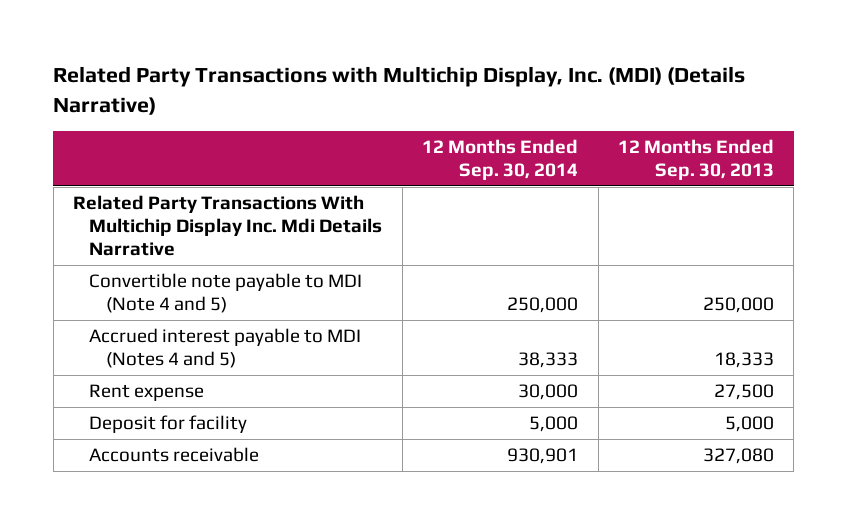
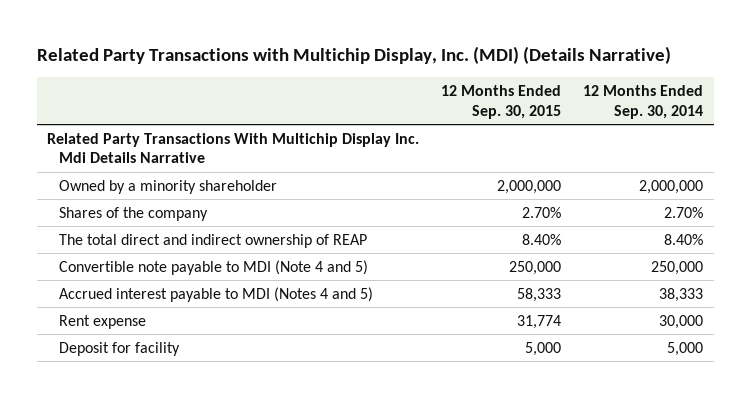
[617,138,774,180] 12 Months Ended Sep. 30, 2013 -> none
none -> [441,85,562,119] 12 Months Ended Sep. 30, 2015
none -> [59,179,278,194] Owned by a minority shareholder
none -> [59,206,209,221] Shares of the company
none -> [59,233,368,248] The total direct and indirect ownership of REAP
[89,447,260,463] Accounts receivable -> none

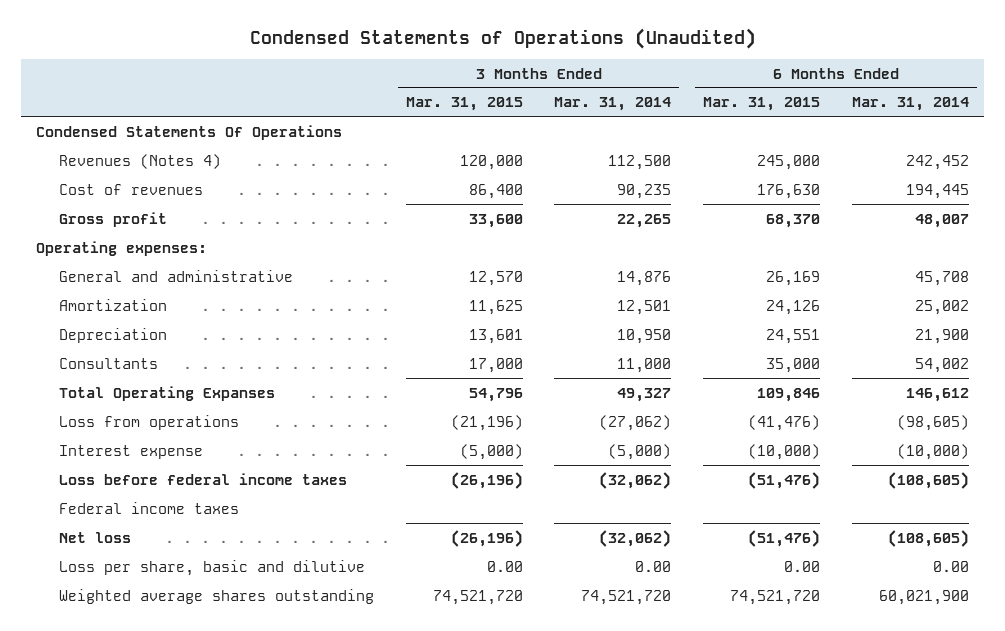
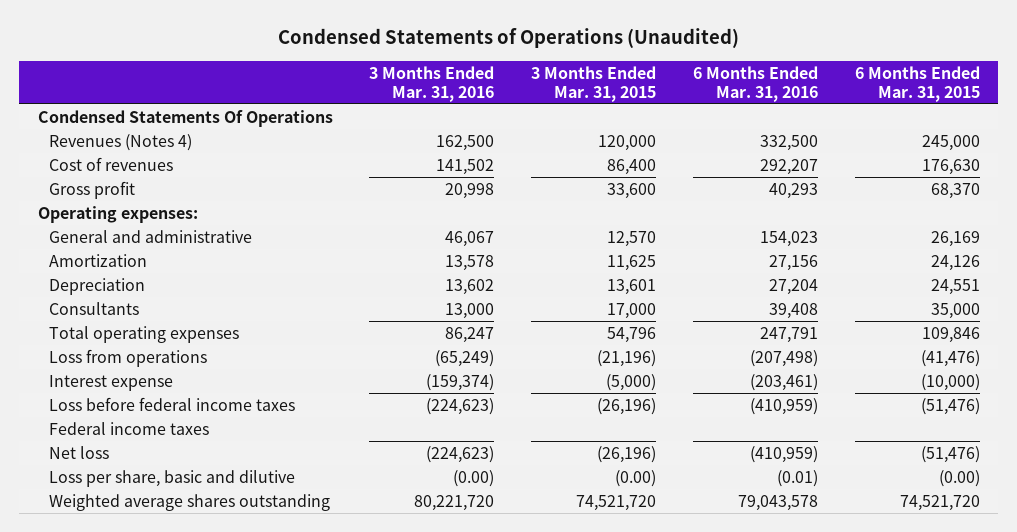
[554,97,672,112] Mar. 31, 2014 -> none
[851,97,969,112] Mar. 31, 2014 -> none
none -> [369,65,495,102] 3 Months Ended Mar. 31, 2016
none -> [692,65,818,102] 6 Months Ended Mar. 31, 2016
[59,385,276,401] Total Operating Expanses -> [49,325,240,343] Total operating expenses
[486,560,523,572] 0.00 -> [615,469,657,487] (0.00)
[784,560,821,572] 0.00 -> [938,469,980,487] (0.00)

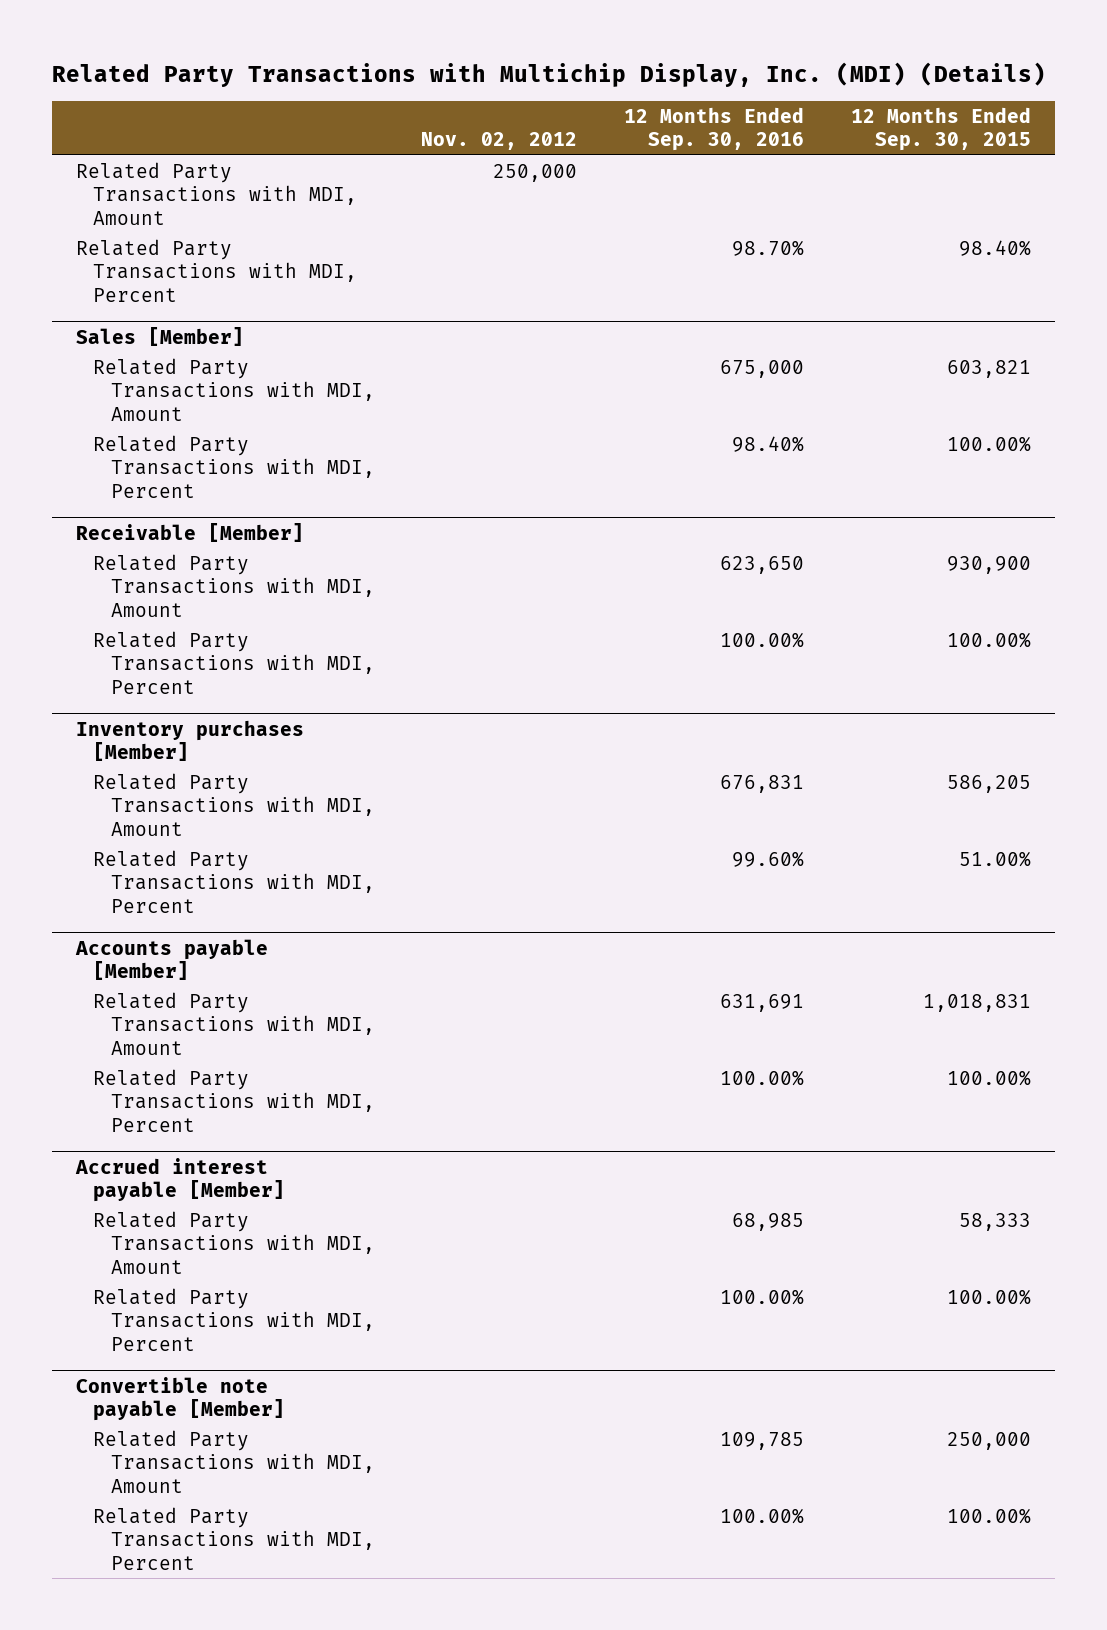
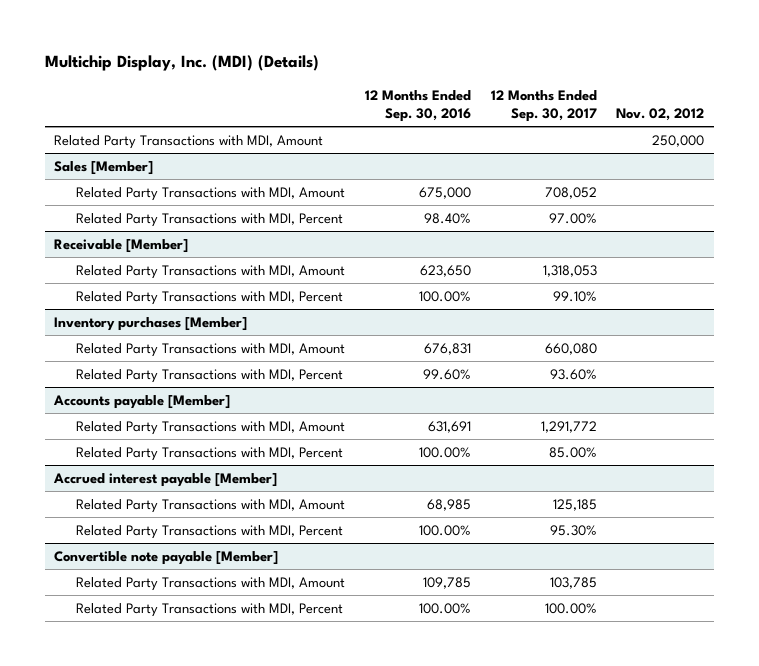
[52,61,1047,87] Related Party Transactions with Multichip Display, Inc. (MDI) (Details) -> [44,55,319,72] Multichip Display, Inc. (MDI) (Details)
[851,107,1032,152] 12 Months Ended Sep. 30, 2015 -> none
none -> [490,90,597,123] 12 Months Ended Sep. 30, 2017
[75,238,358,302] Related Party Transactions with MDI, Percent -> none

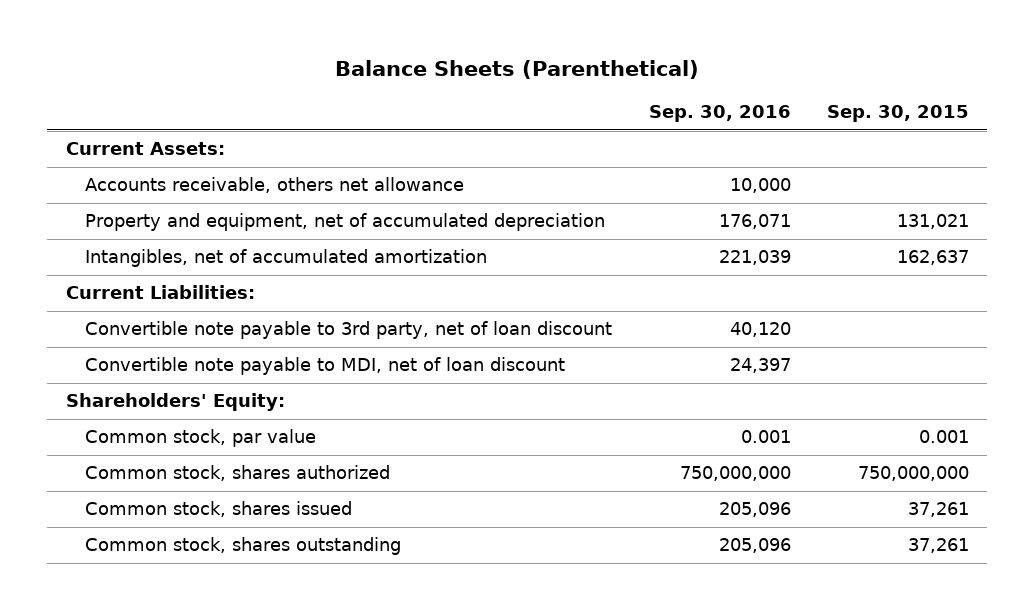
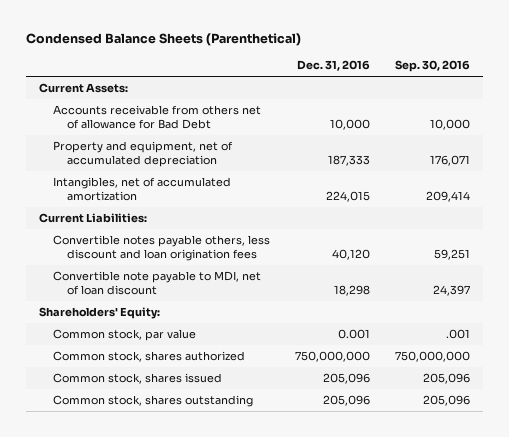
[335,59,700,79] Balance Sheets (Parenthetical) -> [26,33,302,47] Condensed Balance Sheets (Parenthetical)
[827,105,970,123] Sep. 30, 2015 -> none
none -> [297,60,371,72] Dec. 31, 2016
[85,177,465,194] Accounts receivable, others net allowance -> [53,105,262,130] Accounts receivable from others net of allowance for Bad Debt
[718,250,791,266] 221,039 -> [426,191,471,203] 209,414
[85,321,613,340] Convertible note payable to 3rd party, net of loan discount -> [53,235,271,262] Convertible notes payable others, less discount and loan origination fees
[729,322,791,338] 40,120 -> [434,249,471,261] 59,251
[740,430,791,444] 0.001 -> [446,329,471,340] .001

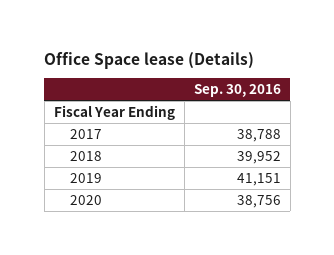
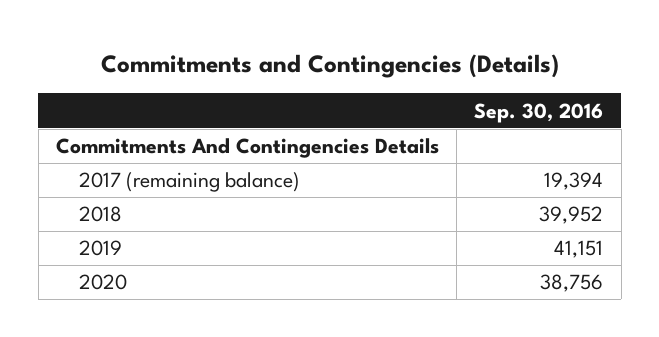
[44,51,255,69] Office Space lease (Details) -> [100,53,559,78] Commitments and Contingencies (Details)
[53,104,175,120] Fiscal Year Ending -> none
none -> [55,138,439,159] Commitments And Contingencies Details
[69,128,102,139] 2017 -> [78,172,300,193] 2017 (remaining balance)
[236,128,281,142] 38,788 -> [544,172,604,191] 19,394

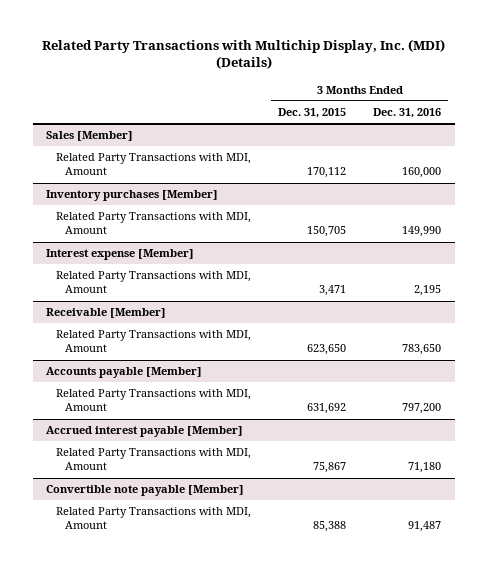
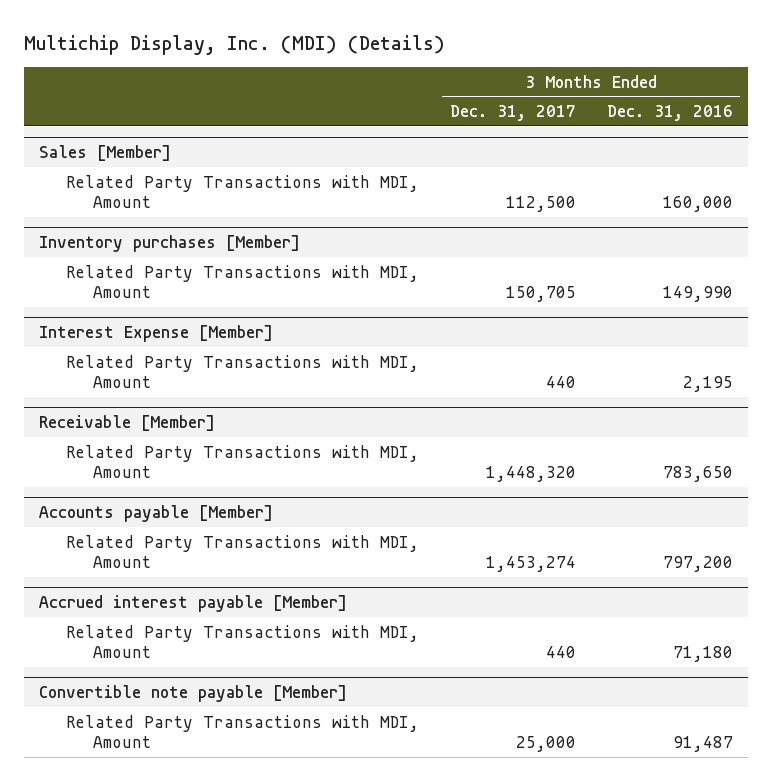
[41,38,445,70] Related Party Transactions with Multichip Display, Inc. (MDI) (Details) -> [23,35,445,56] Multichip Display, Inc. (MDI) (Details)
[277,108,346,119] Dec. 31, 2015 -> none
none -> [449,104,576,121] Dec. 31, 2017
[46,249,195,261] Interest expense [Member] -> [39,324,274,342] Interest Expense [Member]

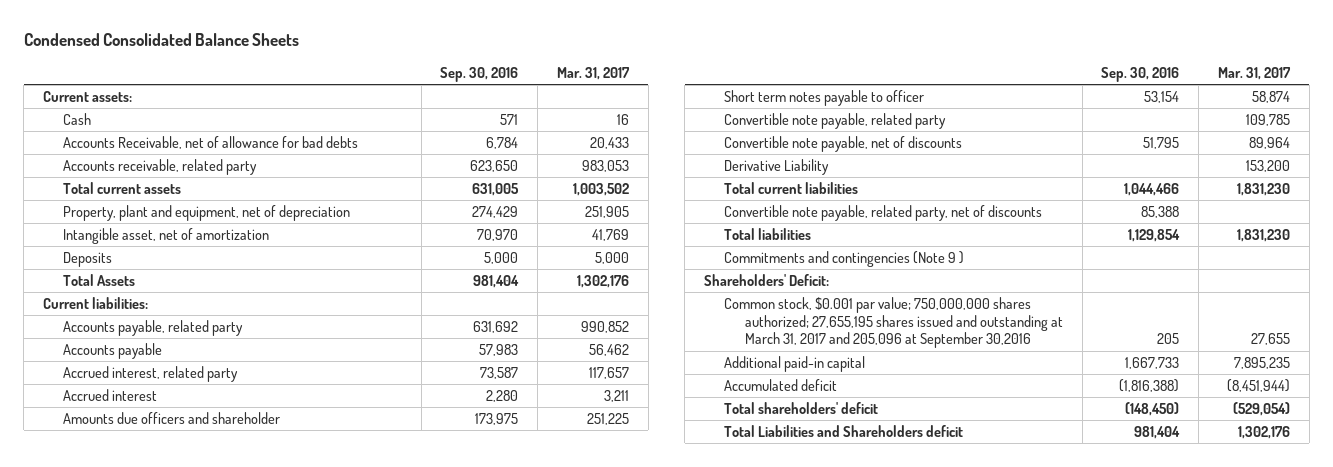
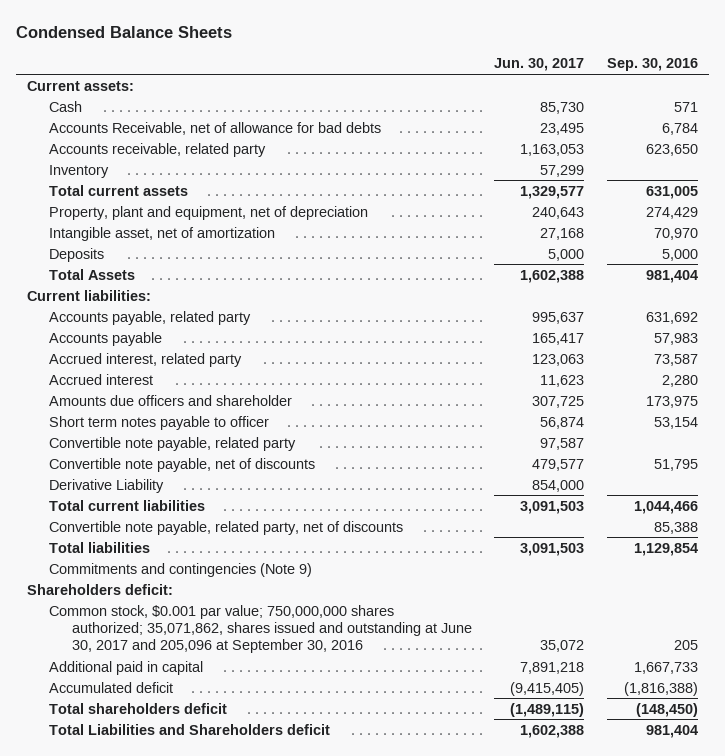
[23,33,299,47] Condensed Consolidated Balance Sheets -> [15,26,232,39] Condensed Balance Sheets
[556,66,630,80] Mar. 31, 2017 -> none
none -> [494,58,585,72] Jun. 30, 2017
none -> [49,164,110,178] Inventory
[724,251,965,268] Commitments and contingencies (Note 9 ) -> [49,562,313,577] Commitments and contingencies (Note 9)
[703,274,829,287] Shareholders' Deficit: -> [27,583,174,595] Shareholders deficit:
[724,297,1063,349] Common stock, $0.001 par value; 750,000,000 shares authorized; 27,655,195 shares issued and outstanding at March 31, 2017 and 205,096 at September 30,2016 -> [49,604,472,653] Common stock, $0.001 par value; 750,000,000 shares authorized; 35,071,862, shares issued and outstanding at June 30, 2017 and 205,096 at September 30, 2016
[724,356,866,373] Additional paid-in capital -> [49,660,204,675] Additional paid in capital
[724,402,879,415] Total shareholders' deficit -> [49,702,228,714] Total shareholders deficit

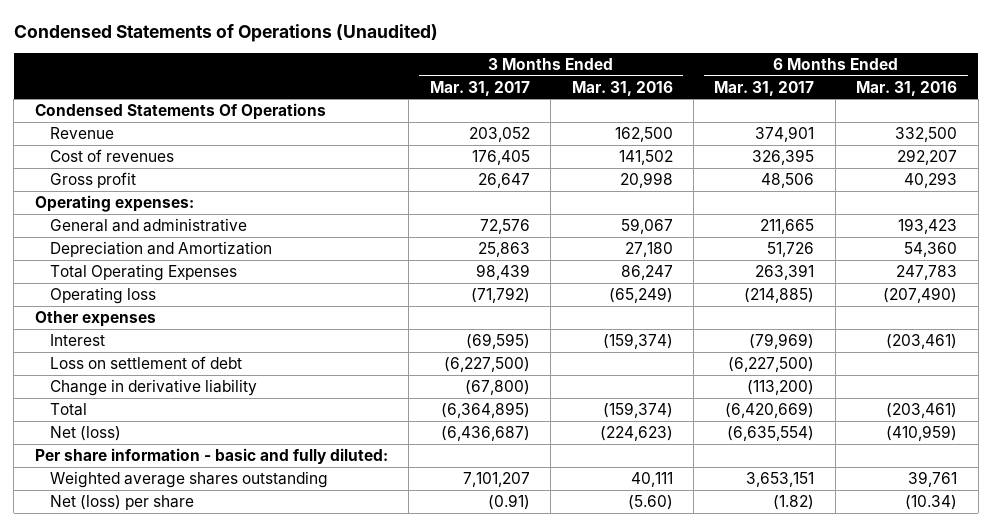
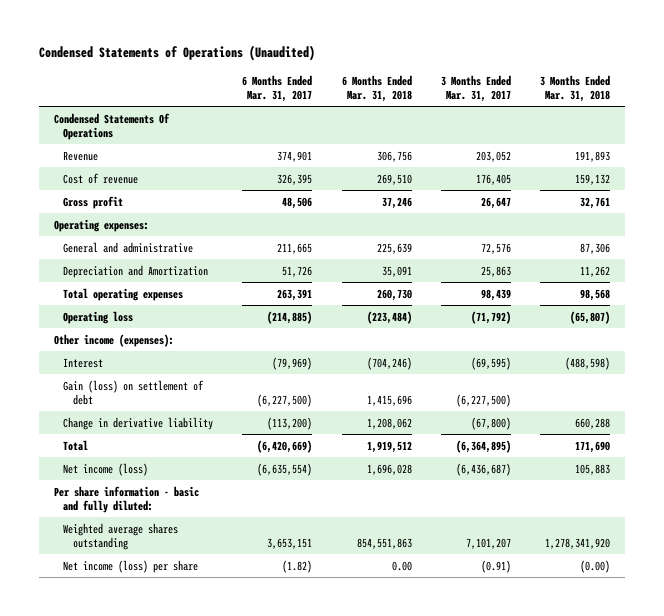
[571,80,673,96] Mar. 31, 2016 -> none
[856,80,958,96] Mar. 31, 2016 -> none
none -> [341,74,412,102] 6 Months Ended Mar. 31, 2018
none -> [539,74,610,102] 3 Months Ended Mar. 31, 2018
[49,148,174,162] Cost of revenues -> [63,172,139,184] Cost of revenue
[49,263,237,281] Total Operating Expenses -> [63,287,184,301] Total operating expenses
[34,310,156,327] Other expenses -> [53,333,174,347] Other income (expenses):
[49,355,242,369] Loss on settlement of debt -> [63,379,205,405] Gain (loss) on settlement of debt
[49,425,121,441] Net (loss) -> [63,462,149,476] Net income (loss)
[49,494,194,510] Net (loss) per share -> [63,559,199,573] Net income (loss) per share

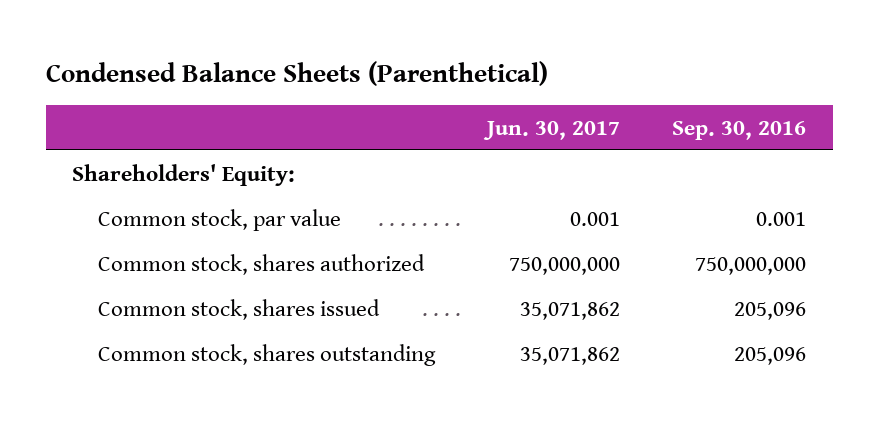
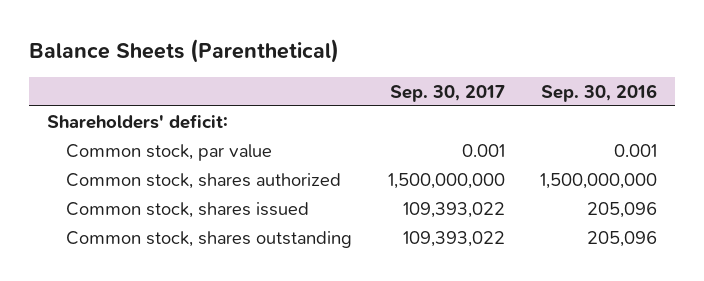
[46,60,549,86] Condensed Balance Sheets (Parenthetical) -> [29,39,340,64] Balance Sheets (Parenthetical)
[483,120,621,140] Jun. 30, 2017 -> none
none -> [389,84,505,102] Sep. 30, 2017
[72,163,296,186] Shareholders' Equity: -> [47,113,229,129] Shareholders' deficit:
[695,256,807,275] 750,000,000 -> [540,172,658,189] 1,500,000,000

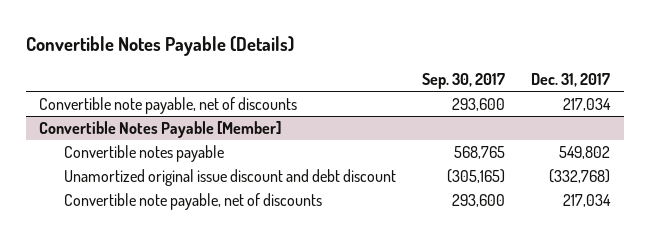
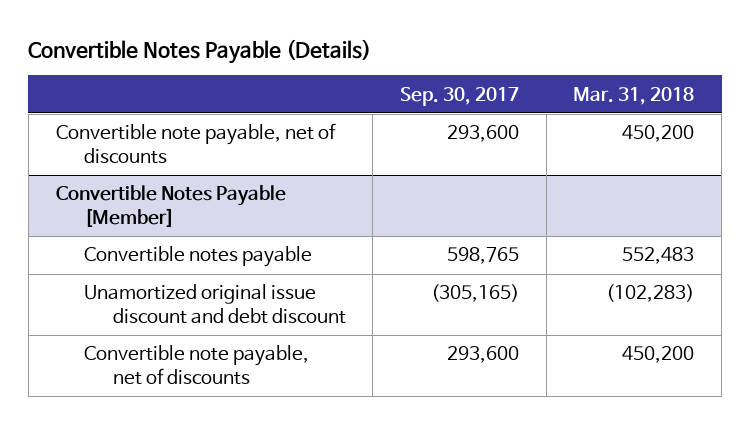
[531,73,611,88] Dec. 31, 2017 -> none
none -> [573,86,695,105] Mar. 31, 2018
[454,145,506,159] 568,765 -> [446,247,519,265] 598,765

